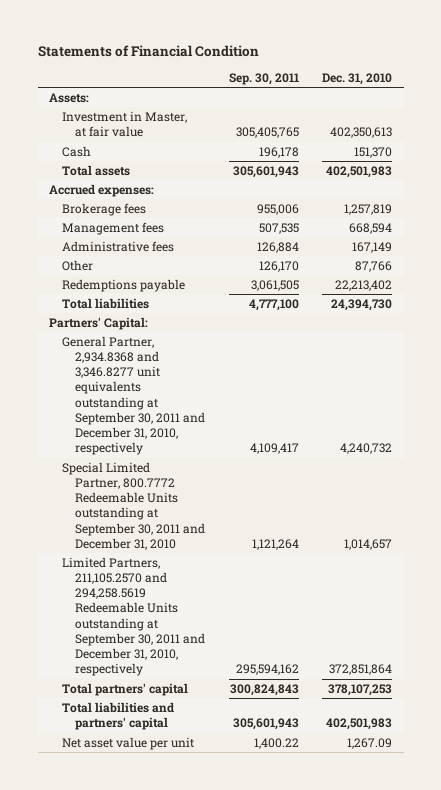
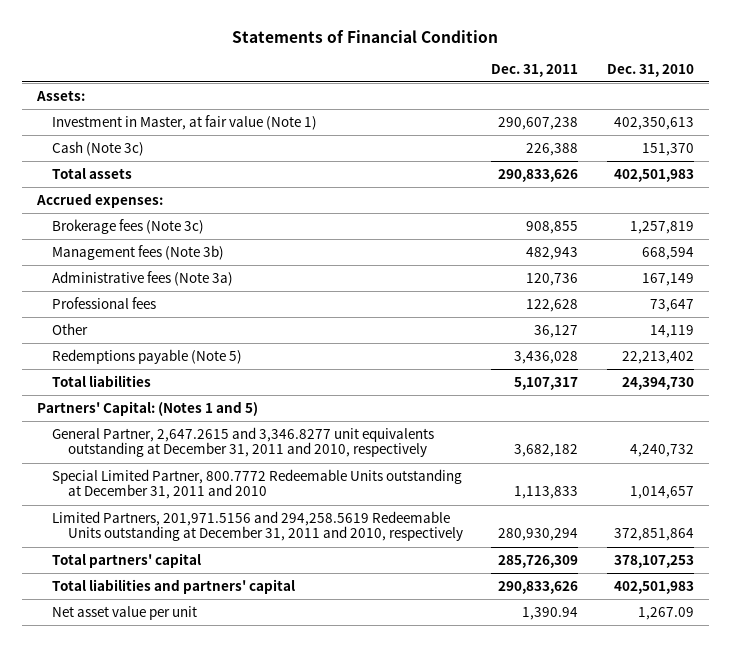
[228,72,299,85] Sep. 30, 2011 -> none
none -> [491,63,579,77] Dec. 31, 2011
[62,110,188,138] Investment in Master, at fair value -> [52,114,318,130] Investment in Master, at fair value (Note 1)
[62,145,92,157] Cash -> [52,140,145,156] Cash (Note 3c)
[62,202,147,216] Brokerage fees -> [52,218,205,234] Brokerage fees (Note 3c)
[62,221,165,235] Management fees -> [52,244,225,260] Management fees (Note 3b)
[62,240,175,252] Administrative fees -> [52,270,234,286] Administrative fees (Note 3a)
none -> [52,296,157,309] Professional fees
[355,260,393,272] 87,766 -> [650,324,695,338] 14,119
[62,278,186,292] Redemptions payable -> [52,348,243,364] Redemptions payable (Note 5)
[49,316,149,330] Partners' Capital: -> [36,400,258,416] Partners' Capital: (Notes 1 and 5)
[62,335,206,456] General Partner, 2,934.8368 and 3,346.8277 unit equivalents outstanding at September 30, 2011 and December 31, 2010, respectively -> [52,426,435,458] General Partner, 2,647.2615 and 3,346.8277 unit equivalents outstanding at December 31, 2011 and 2010, respectively
[62,461,206,550] Special Limited Partner, 800.7772 Redeemable Units outstanding at September 30, 2011 and December 31, 2010 -> [52,468,463,500] Special Limited Partner, 800.7772 Redeemable Units outstanding at December 31, 2011 and 2010
[62,556,206,677] Limited Partners, 211,105.2570 and 294,258.5619 Redeemable Units outstanding at September 30, 2011 and December 31, 2010, respectively -> [52,510,463,542] Limited Partners, 201,971.5156 and 294,258.5619 Redeemable Units outstanding at December 31, 2011 and 2010, respectively

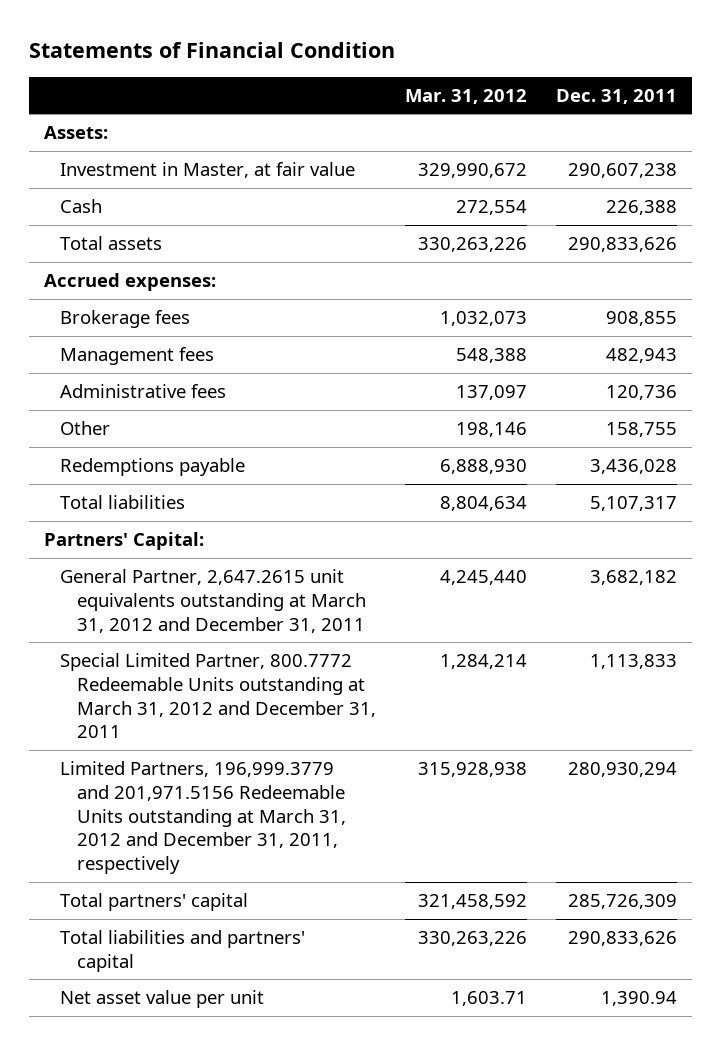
[607,63,695,77] Dec. 31, 2010 -> none
none -> [405,88,528,104] Mar. 31, 2012
[52,114,318,130] Investment in Master, at fair value (Note 1) -> [60,162,356,179] Investment in Master, at fair value
[52,140,145,156] Cash (Note 3c) -> [60,199,103,214] Cash
[52,296,157,309] Professional fees -> none
[52,218,205,234] Brokerage fees (Note 3c) -> [60,310,191,329] Brokerage fees
[52,244,225,260] Management fees (Note 3b) -> [60,347,215,366] Management fees
[52,270,234,286] Administrative fees (Note 3a) -> [60,384,227,399] Administrative fees
[534,324,579,338] 36,127 -> [606,422,678,438] 158,755
[52,348,243,364] Redemptions payable (Note 5) -> [60,458,246,477] Redemptions payable
[36,400,258,416] Partners' Capital: (Notes 1 and 5) -> [43,532,204,551] Partners' Capital:
[52,426,435,458] General Partner, 2,647.2615 and 3,346.8277 unit equivalents outstanding at December 31, 2011 and 2010, respectively -> [60,569,366,633] General Partner, 2,647.2615 unit equivalents outstanding at March 31, 2012 and December 31, 2011
[52,468,463,500] Special Limited Partner, 800.7772 Redeemable Units outstanding at December 31, 2011 and 2010 -> [60,653,376,739] Special Limited Partner, 800.7772 Redeemable Units outstanding at March 31, 2012 and December 31, 2011
[52,510,463,542] Limited Partners, 201,971.5156 and 294,258.5619 Redeemable Units outstanding at December 31, 2011 and 2010, respectively -> [60,761,346,875] Limited Partners, 196,999.3779 and 201,971.5156 Redeemable Units outstanding at March 31, 2012 and December 31, 2011, respectively

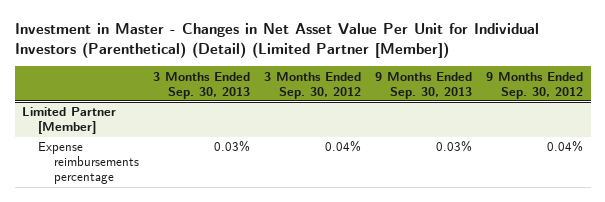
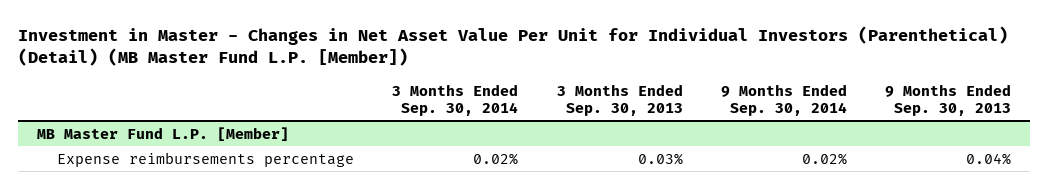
[14,23,539,58] Investment in Master - Changes in Net Asset Value Per Unit for Individual Investors (Parenthetical) (Detail) (Limited Partner [Member]) -> [18,25,1009,67] Investment in Master - Changes in Net Asset Value Per Unit for Individual Investors (Parenthetical) (Detail) (MB Master Fund L.P. [Member])
[264,71,362,99] 3 Months Ended Sep. 30, 2012 -> none
[486,71,584,99] 9 Months Ended Sep. 30, 2012 -> none
none -> [392,83,519,116] 3 Months Ended Sep. 30, 2014
none -> [720,83,847,116] 9 Months Ended Sep. 30, 2014
[22,107,117,135] Limited Partner [Member] -> none
none -> [37,126,290,141] MB Master Fund L.P. [Member]
[436,140,473,153] 0.03% -> [965,152,1011,165] 0.04%

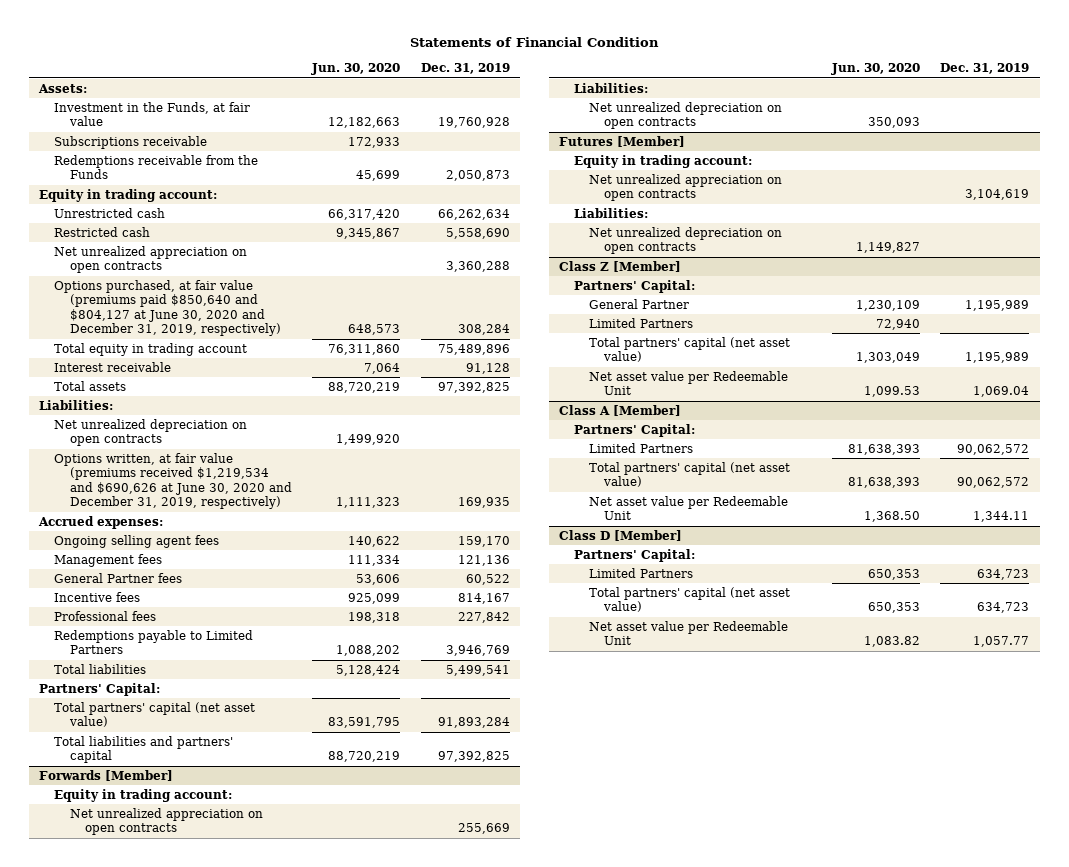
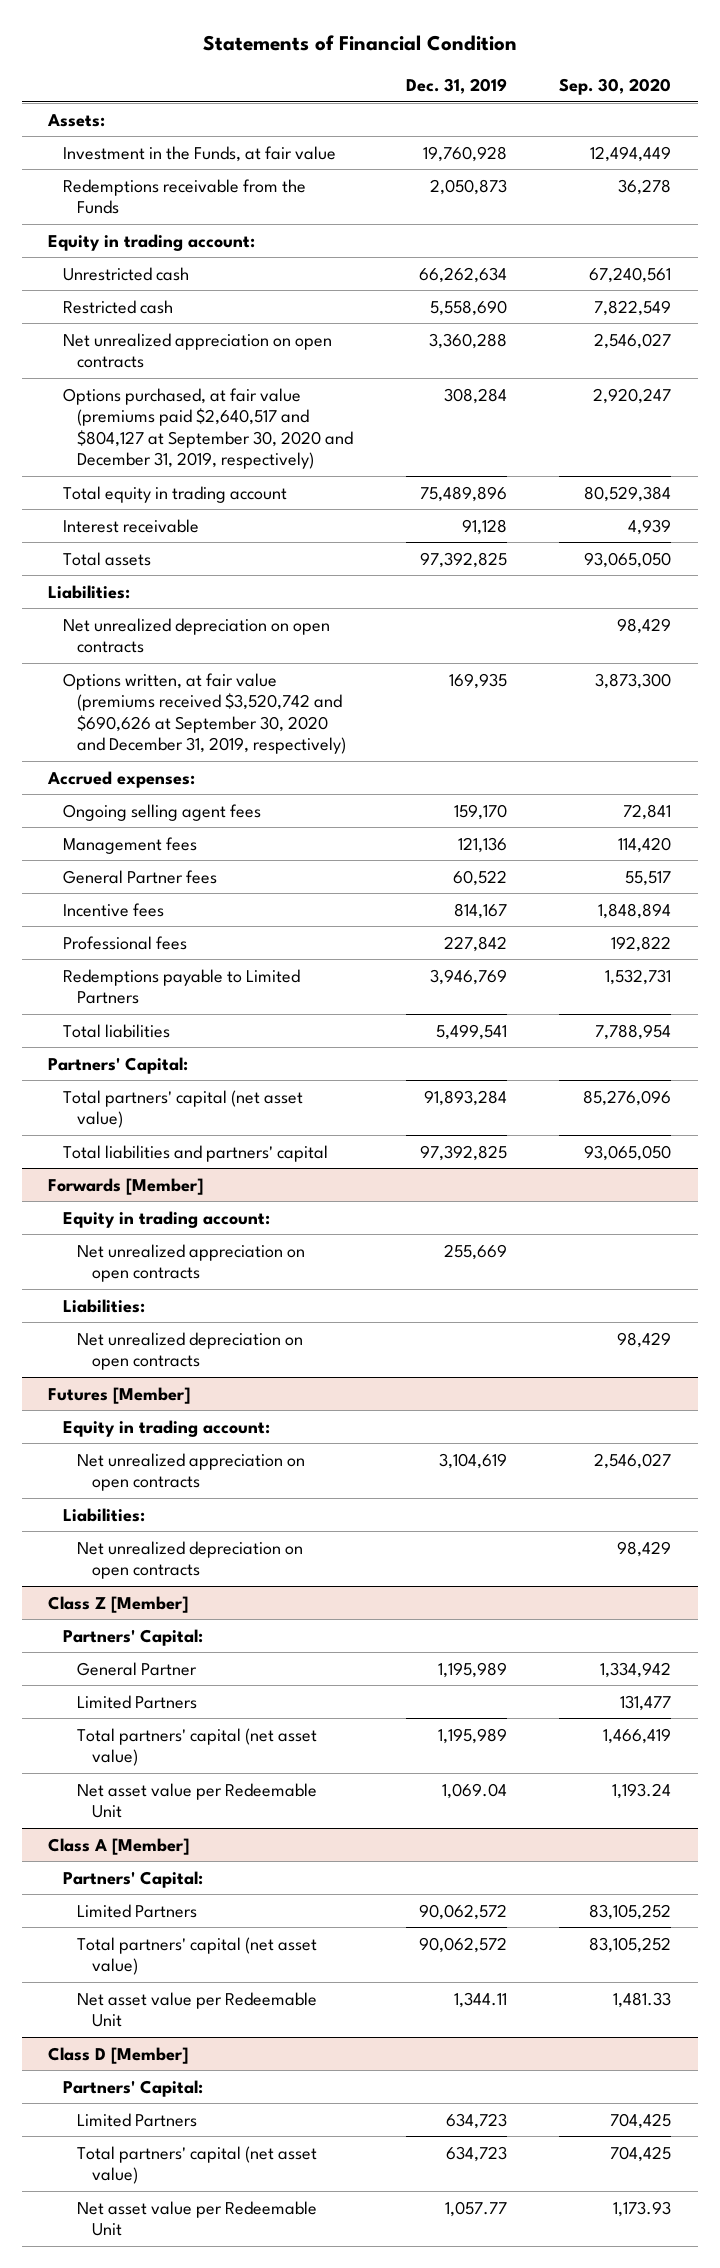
[311,63,401,76] Jun. 30, 2020 -> none
none -> [559,78,672,96] Sep. 30, 2020
[54,135,208,149] Subscriptions receivable -> none
[54,279,281,337] Options purchased, at fair value (premiums paid $850,640 and $804,127 at June 30, 2020 and December 31, 2019, respectively) -> [62,387,354,470] Options purchased, at fair value (premiums paid $2,640,517 and $804,127 at September 30, 2020 and December 31, 2019, respectively)
[54,452,292,510] Options written, at fair value (premiums received $1,219,534 and $690,626 at June 30, 2020 and December 31, 2019, respectively) -> [62,672,347,755] Options written, at fair value (premiums received $3,520,742 and $690,626 at September 30, 2020 and December 31, 2019, respectively)

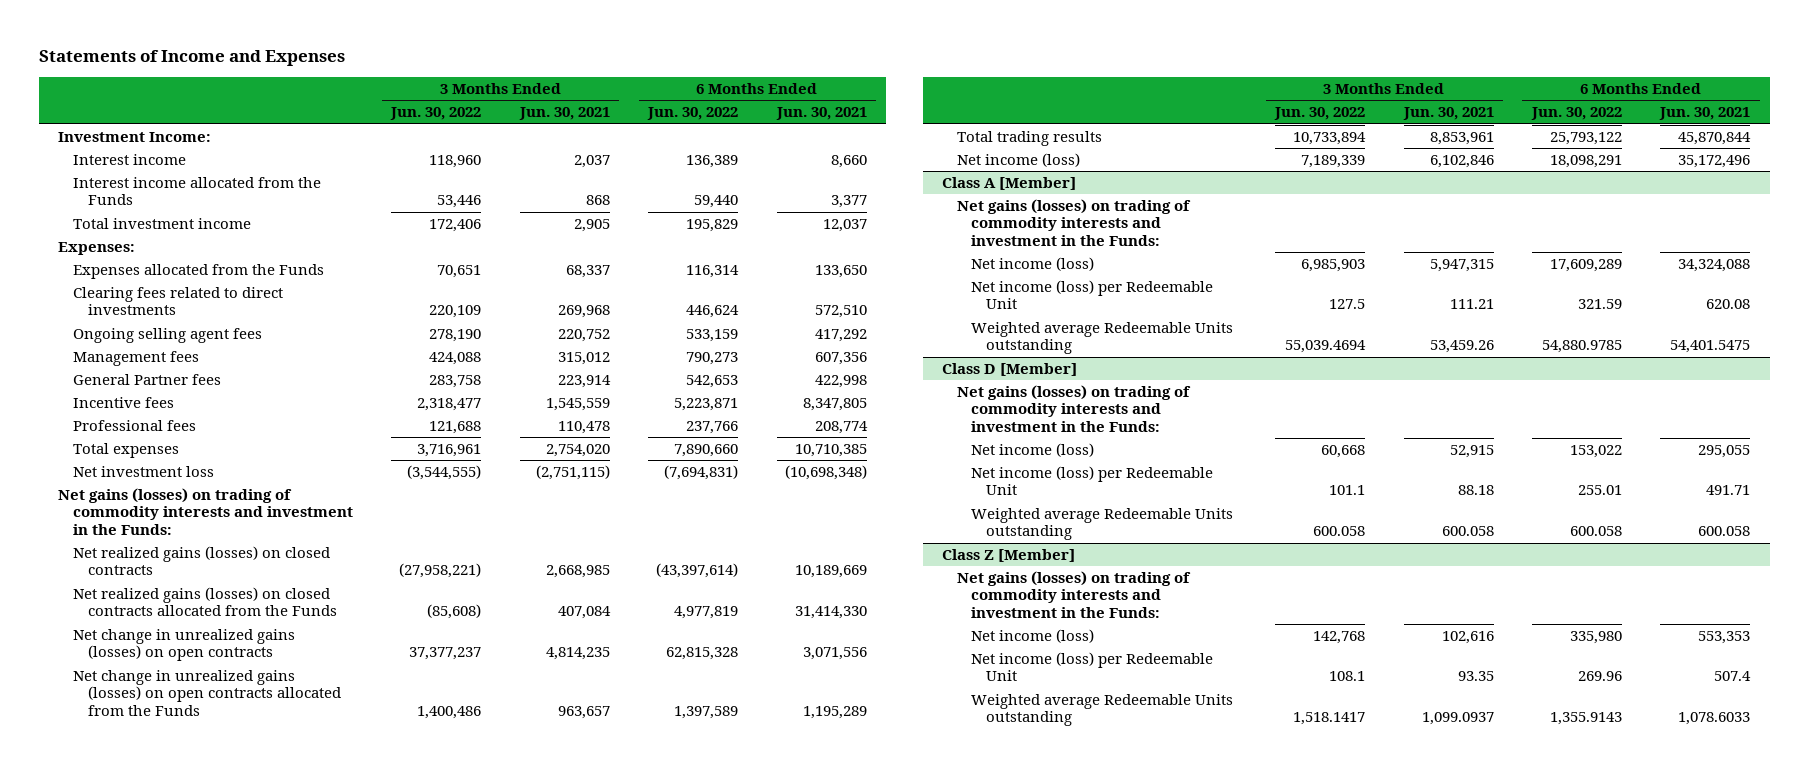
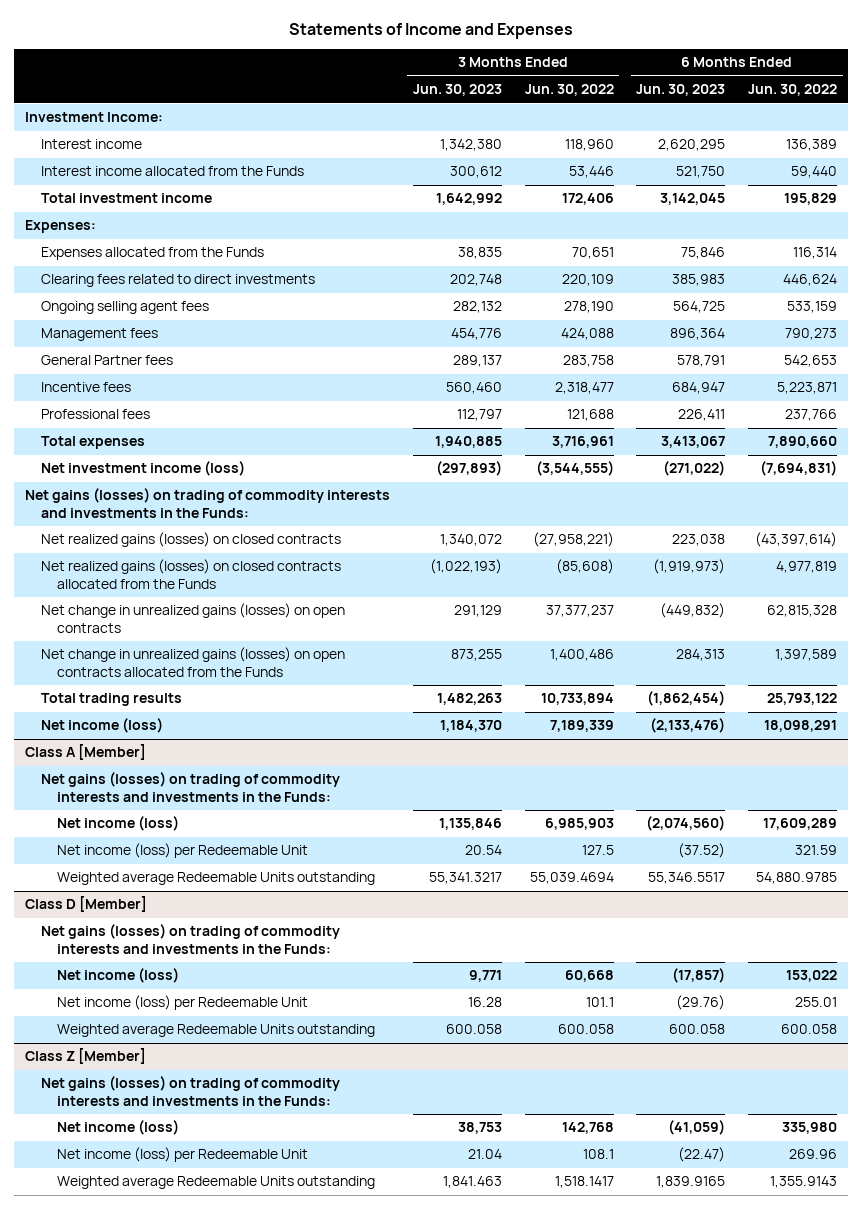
[518,107,610,121] Jun. 30, 2021 -> none
[775,107,867,121] Jun. 30, 2021 -> none
none -> [412,84,502,97] Jun. 30, 2023
none -> [636,84,726,97] Jun. 30, 2023
[72,465,214,477] Net investment loss -> [40,461,245,477] Net investment income (loss)
[58,487,353,535] Net gains (losses) on trading of commodity interests and investment in the Funds: -> [25,488,391,519] Net gains (losses) on trading of commodity interests and investments in the Funds:
[956,198,1191,246] Net gains (losses) on trading of commodity interests and investment in the Funds: -> [40,772,340,803] Net gains (losses) on trading of commodity interests and investments in the Funds:
[956,384,1191,432] Net gains (losses) on trading of commodity interests and investment in the Funds: -> [40,924,340,955] Net gains (losses) on trading of commodity interests and investments in the Funds:
[956,570,1191,618] Net gains (losses) on trading of commodity interests and investment in the Funds: -> [40,1076,340,1107] Net gains (losses) on trading of commodity interests and investments in the Funds:

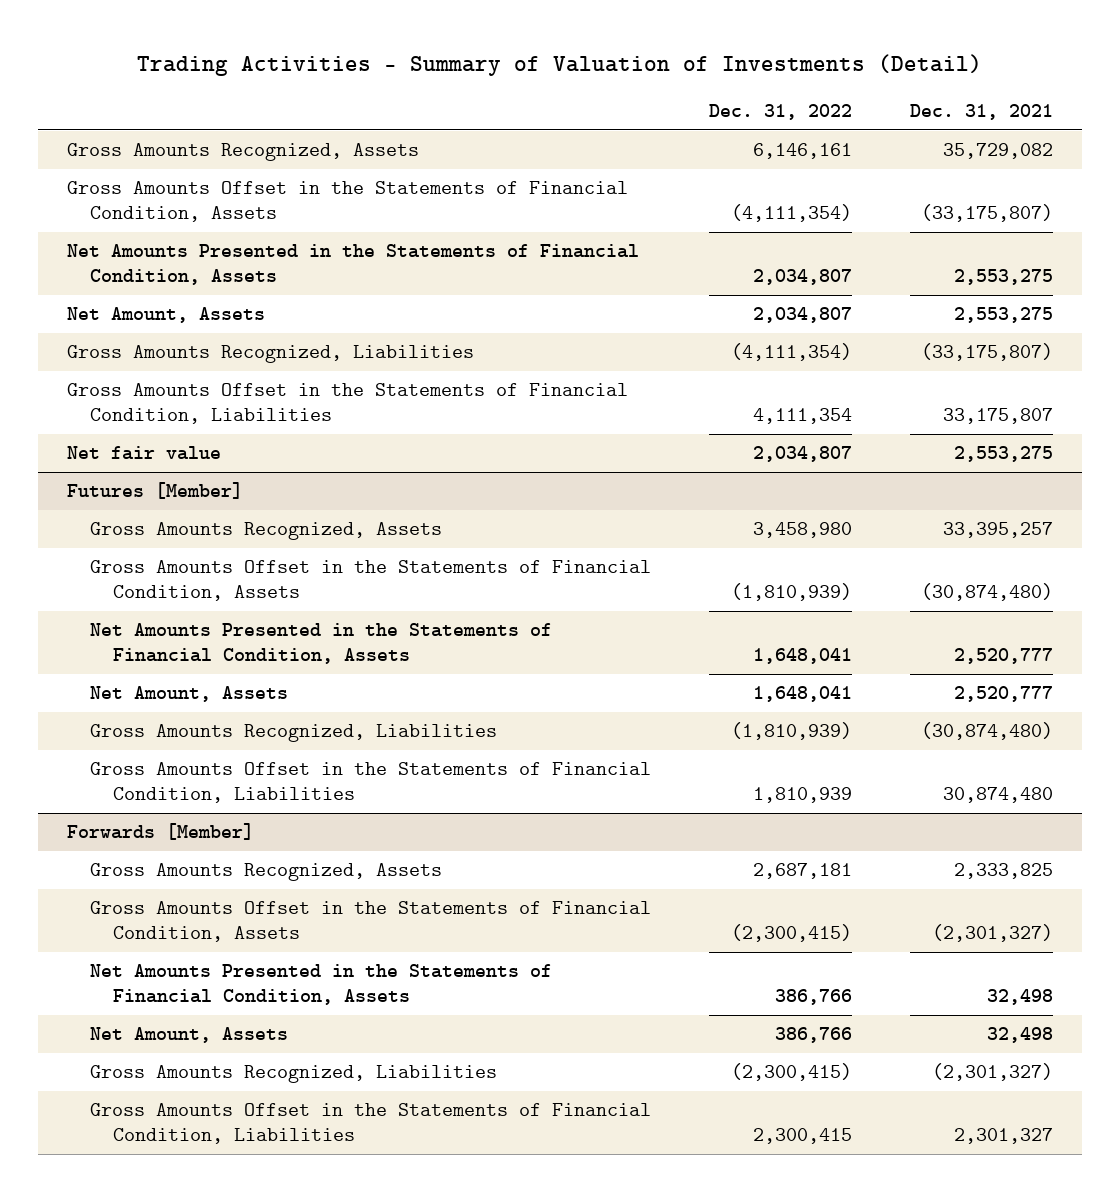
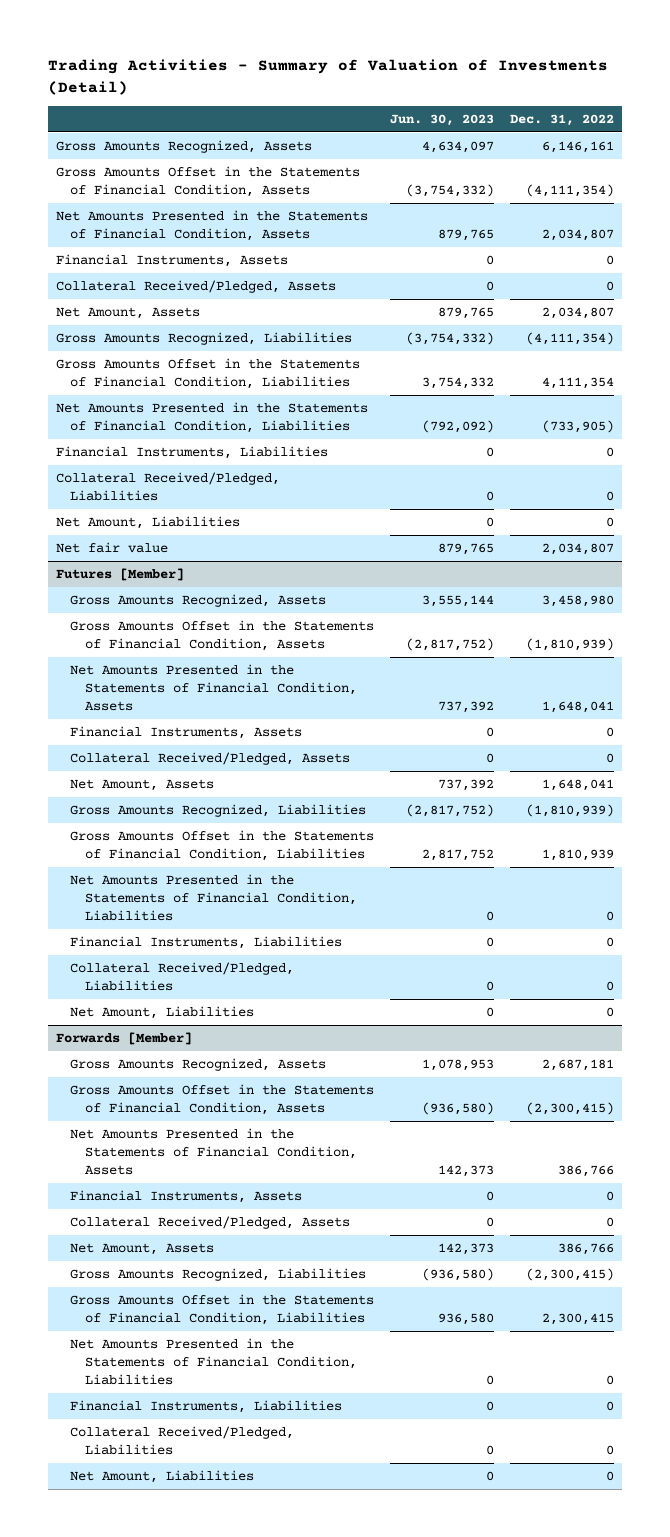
[909,104,1053,121] Dec. 31, 2021 -> none
none -> [390,113,495,126] Jun. 30, 2023
none -> [56,254,289,268] Financial Instruments, Assets
none -> [56,280,337,294] Collateral Received/Pledged, Assets
none -> [56,402,369,434] Net Amounts Presented in the Statements of Financial Condition, Liabilities
none -> [56,446,329,460] Financial Instruments, Liabilities
none -> [56,472,281,502] Collateral Received/Pledged, Liabilities
none -> [56,516,241,530] Net Amount, Liabilities
none -> [70,726,303,740] Financial Instruments, Assets
none -> [70,752,351,766] Collateral Received/Pledged, Assets
none -> [70,874,357,922] Net Amounts Presented in the Statements of Financial Condition, Liabilities
none -> [70,936,343,950] Financial Instruments, Liabilities
none -> [70,962,295,992] Collateral Received/Pledged, Liabilities
none -> [70,1006,255,1020] Net Amount, Liabilities
none -> [70,1190,303,1204] Financial Instruments, Assets
none -> [70,1216,351,1230] Collateral Received/Pledged, Assets
none -> [70,1338,357,1386] Net Amounts Presented in the Statements of Financial Condition, Liabilities
none -> [70,1400,343,1414] Financial Instruments, Liabilities
none -> [70,1426,295,1456] Collateral Received/Pledged, Liabilities
none -> [70,1470,255,1484] Net Amount, Liabilities

